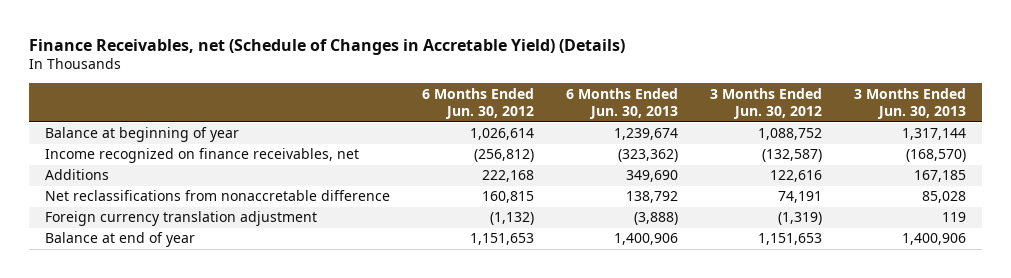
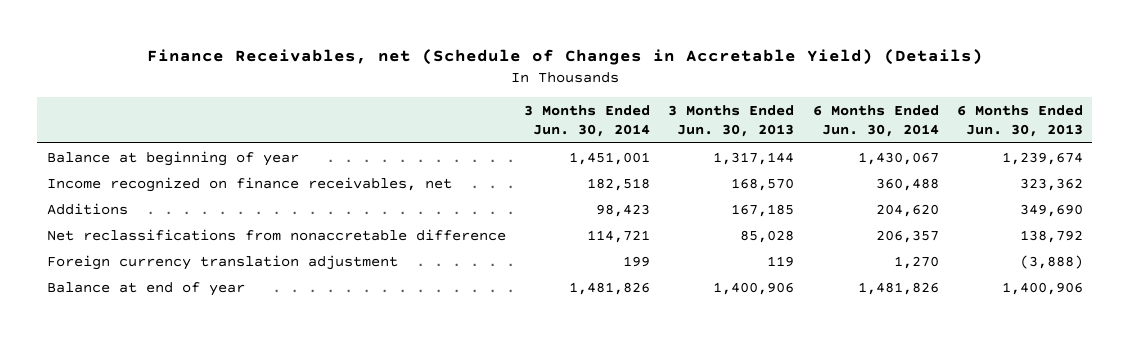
[422,87,535,119] 6 Months Ended Jun. 30, 2012 -> none
[710,87,823,119] 3 Months Ended Jun. 30, 2012 -> none
none -> [523,104,650,138] 3 Months Ended Jun. 30, 2014
none -> [812,104,939,138] 6 Months Ended Jun. 30, 2014
[618,149,679,163] (323,362) -> [1019,177,1083,191] 323,362
[906,149,967,163] (168,570) -> [731,177,795,191] 168,570

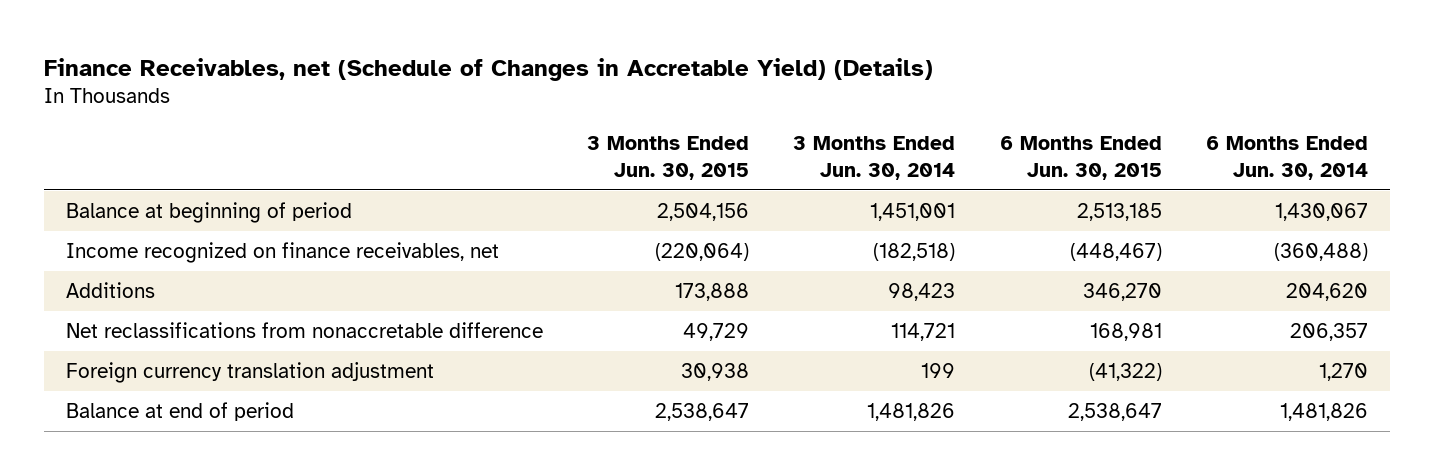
[668,104,795,138] 3 Months Ended Jun. 30, 2013 -> none
[956,104,1083,138] 6 Months Ended Jun. 30, 2013 -> none
none -> [587,136,750,180] 3 Months Ended Jun. 30, 2015
none -> [999,136,1162,180] 6 Months Ended Jun. 30, 2015
[46,150,299,166] Balance at beginning of year -> [65,202,352,224] Balance at beginning of period
[586,177,650,191] 182,518 -> [873,243,956,262] (182,518)
[875,177,939,191] 360,488 -> [1273,243,1368,262] (360,488)
[46,281,245,296] Balance at end of year -> [65,402,294,422] Balance at end of period

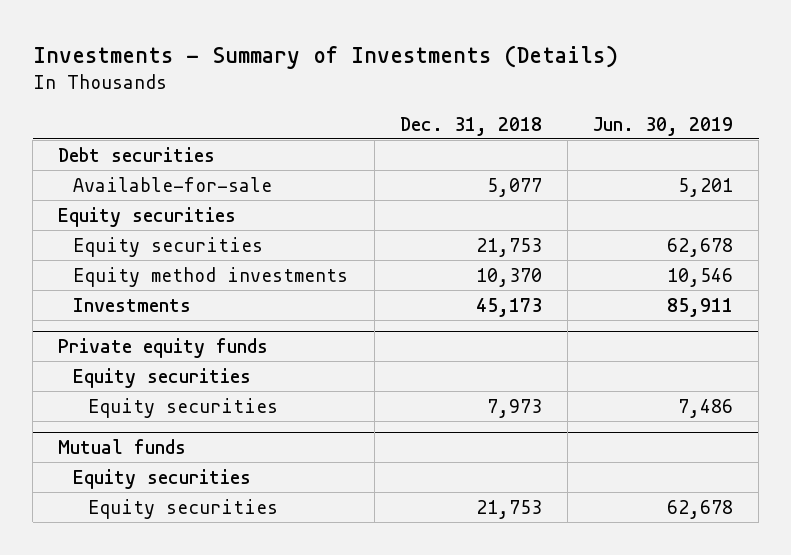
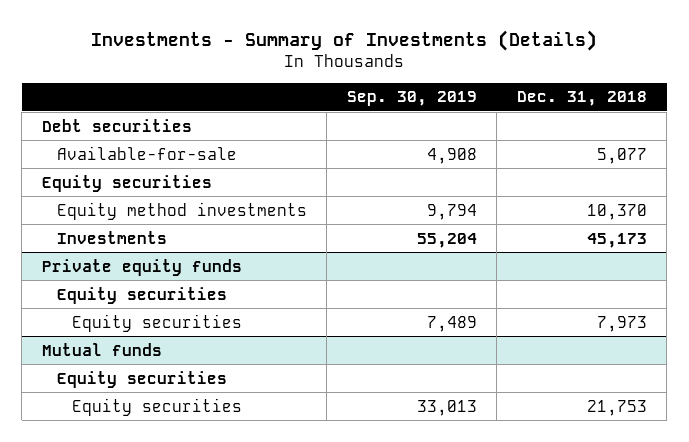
[593,116,734,136] Jun. 30, 2019 -> none
none -> [346,91,477,107] Sep. 30, 2019
[73,236,264,257] Equity securities -> none

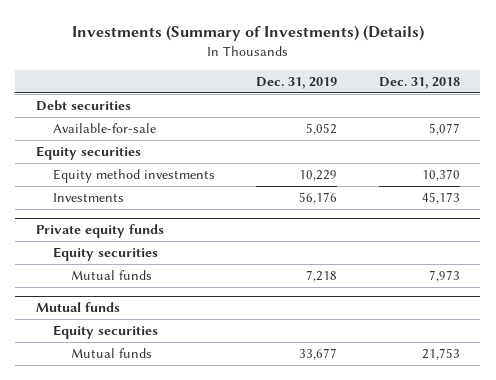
[91,29,598,51] Investments - Summary of Investments (Details) -> [71,24,424,41] Investments (Summary of Investments) (Details)
[346,91,477,107] Sep. 30, 2019 -> none
none -> [256,76,338,89] Dec. 31, 2019
[71,313,242,332] Equity securities -> [70,270,152,281] Mutual funds
[71,397,242,416] Equity securities -> [70,348,152,359] Mutual funds

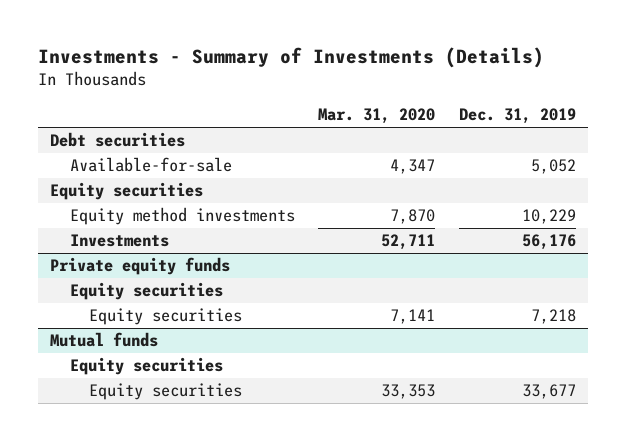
[71,24,424,41] Investments (Summary of Investments) (Details) -> [38,47,545,69] Investments - Summary of Investments (Details)
[378,76,460,89] Dec. 31, 2018 -> none
none -> [318,108,436,125] Mar. 31, 2020
[70,270,152,281] Mutual funds -> [89,308,243,326] Equity securities
[70,348,152,359] Mutual funds -> [89,383,243,401] Equity securities

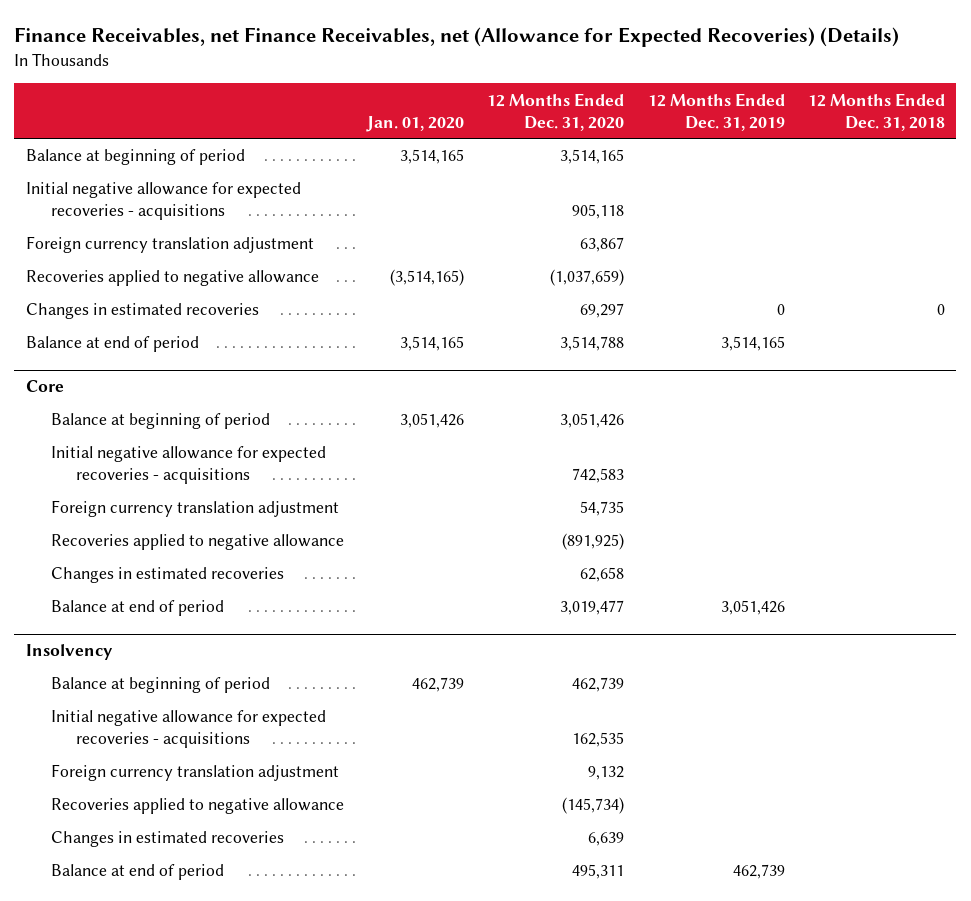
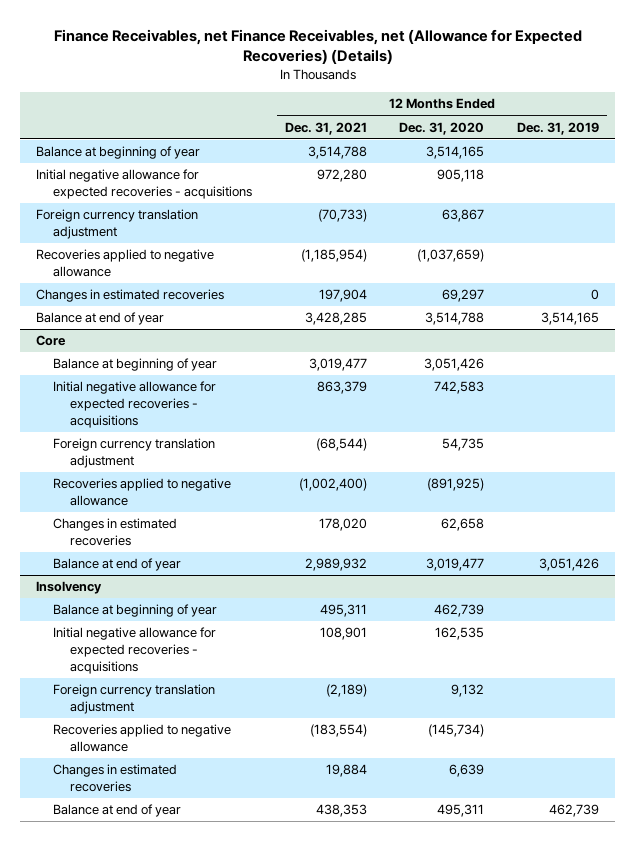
[366,115,465,132] Jan. 01, 2020 -> none
[807,92,945,131] 12 Months Ended Dec. 31, 2018 -> none
none -> [284,121,367,135] Dec. 31, 2021
[25,149,245,166] Balance at beginning of period -> [36,146,201,160] Balance at beginning of year
[25,336,199,353] Balance at end of period -> [36,312,165,326] Balance at end of year
[51,413,271,430] Balance at beginning of period -> [53,358,218,372] Balance at beginning of year
[51,600,225,617] Balance at end of period -> [53,558,182,572] Balance at end of year
[51,677,271,694] Balance at beginning of period -> [53,604,218,618] Balance at beginning of year
[51,864,225,881] Balance at end of period -> [53,804,182,818] Balance at end of year

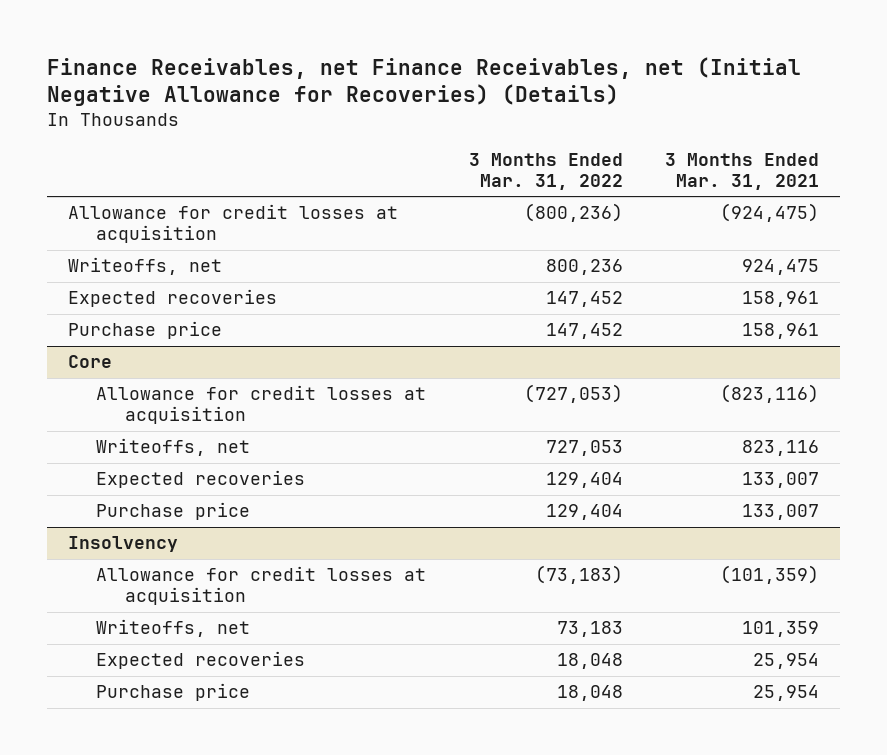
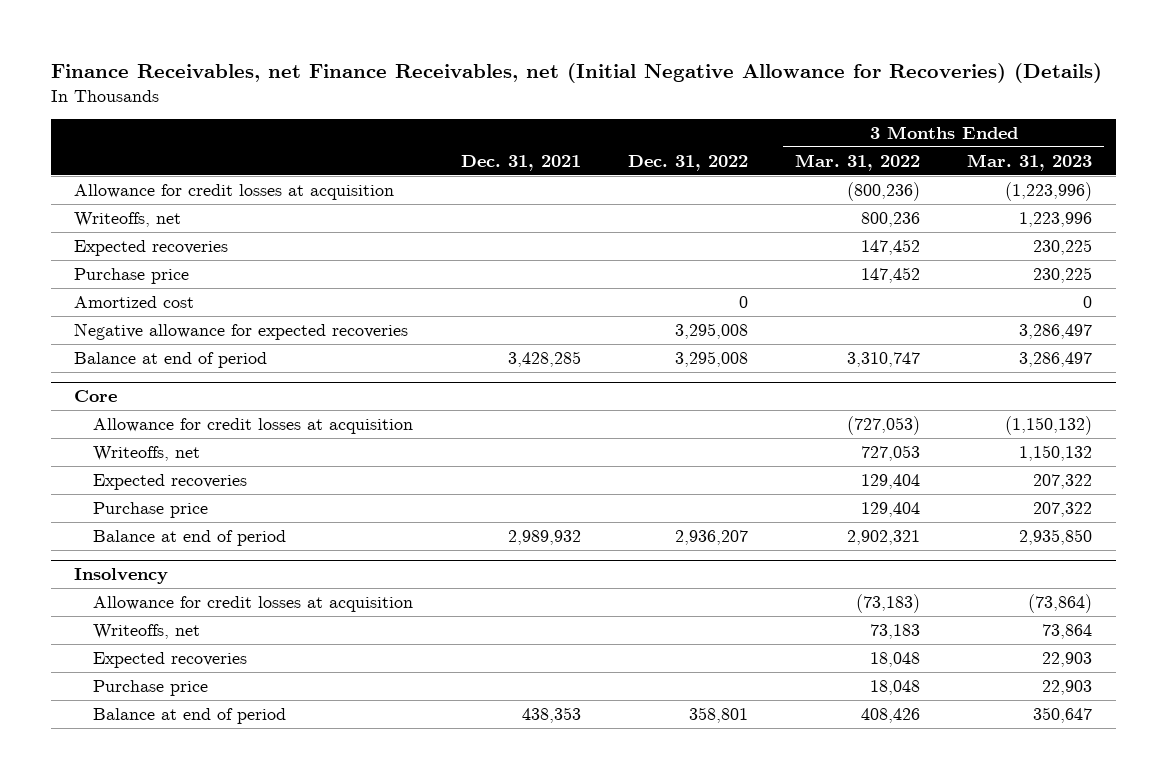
[664,153,819,190] 3 Months Ended Mar. 31, 2021 -> none
none -> [460,154,581,171] Dec. 31, 2021
none -> [627,154,748,171] Dec. 31, 2022
none -> [967,153,1093,171] Mar. 31, 2023
none -> [74,295,195,308] Amortized cost
none -> [74,322,409,340] Negative allowance for expected recoveries
none -> [74,351,268,368] Balance at end of period
none -> [93,529,287,546] Balance at end of period
none -> [93,707,287,724] Balance at end of period

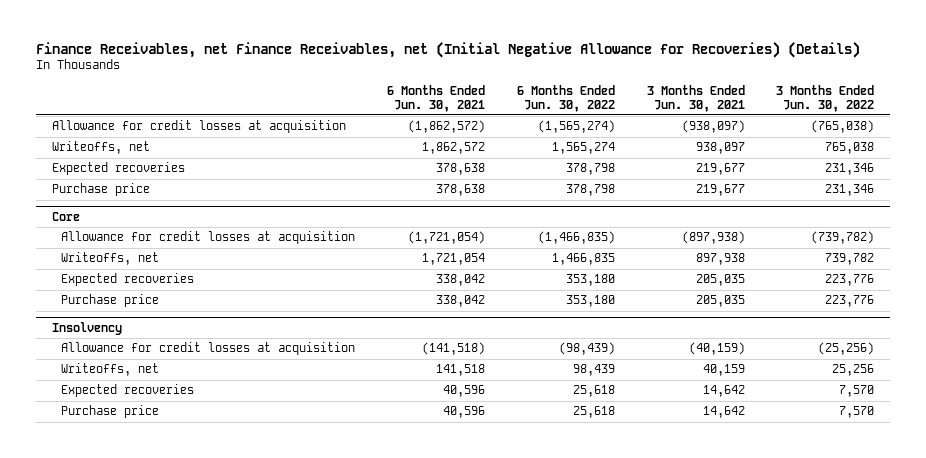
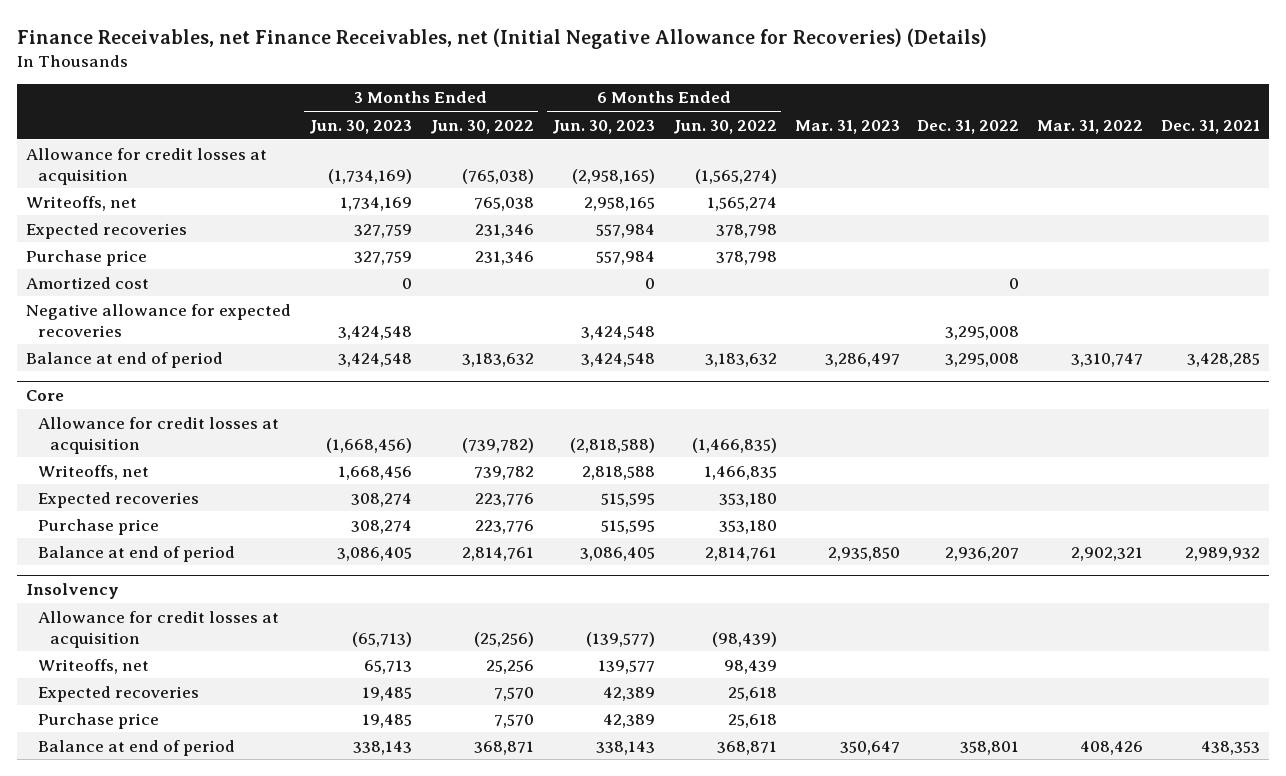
[387,85,486,112] 6 Months Ended Jun. 30, 2021 -> none
[646,85,745,112] 3 Months Ended Jun. 30, 2021 -> none
none -> [308,119,412,134] Jun. 30, 2023
none -> [551,119,655,134] Jun. 30, 2023
none -> [794,119,900,134] Mar. 31, 2023
none -> [917,119,1020,134] Dec. 31, 2022
none -> [1037,119,1144,134] Mar. 31, 2022
none -> [1161,119,1261,134] Dec. 31, 2021
none -> [25,276,149,289] Amortized cost
none -> [25,303,291,337] Negative allowance for expected recoveries
none -> [25,351,223,368] Balance at end of period
none -> [38,545,236,562] Balance at end of period
none -> [38,739,236,756] Balance at end of period

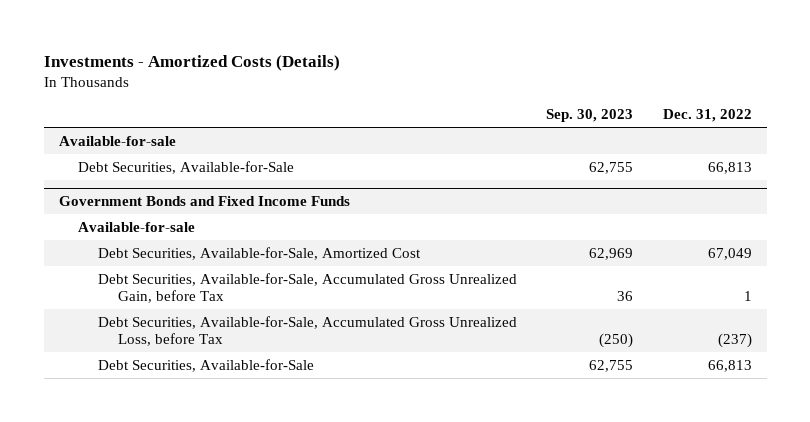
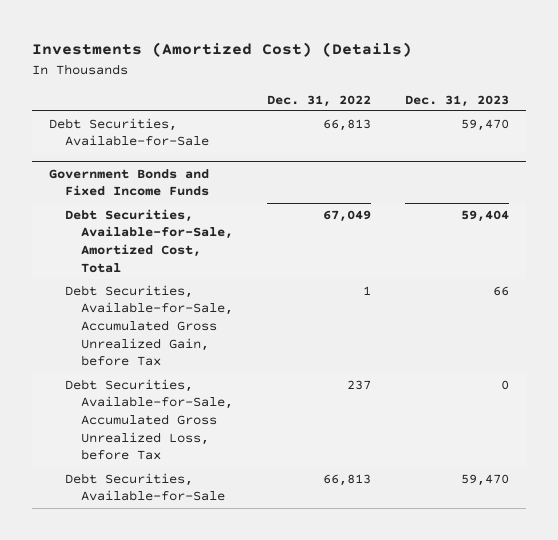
[43,54,340,71] Investments - Amortized Costs (Details) -> [32,42,413,58] Investments (Amortized Cost) (Details)
[546,109,634,123] Sep. 30, 2023 -> none
none -> [404,94,509,107] Dec. 31, 2023
[58,135,176,146] Available-for-sale -> none
[78,221,196,232] Available-for-sale -> none
[97,246,421,260] Debt Securities, Available-for-Sale, Amortized Cost -> [65,208,234,273] Debt Securities, Available-for-Sale, Amortized Cost, Total
[717,332,752,348] (237) -> [347,379,372,390] 237

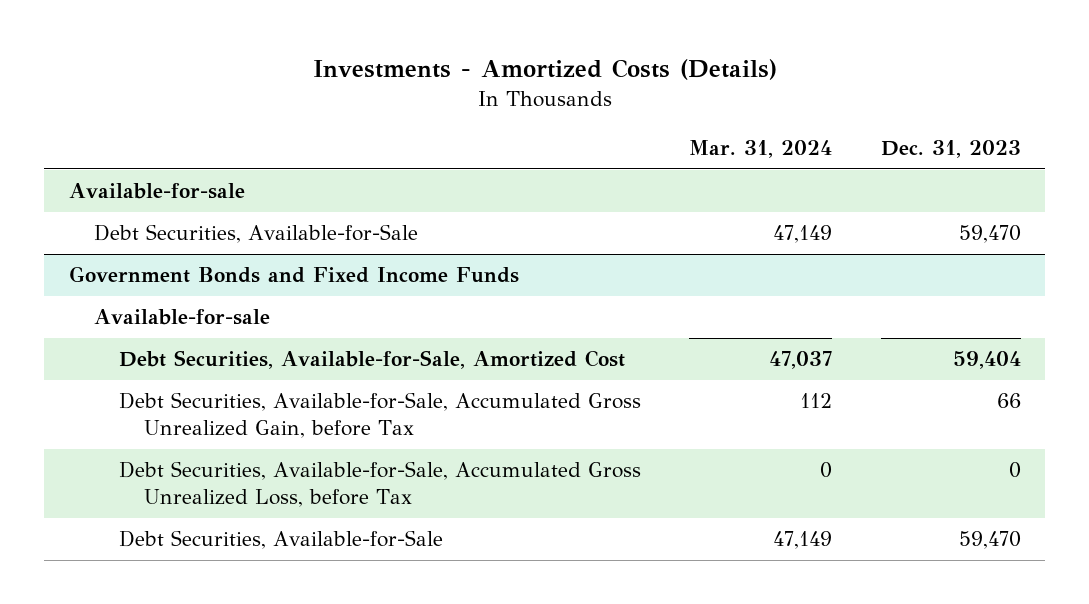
[32,42,413,58] Investments (Amortized Cost) (Details) -> [312,59,777,81] Investments - Amortized Costs (Details)
[267,94,372,107] Dec. 31, 2022 -> none
none -> [689,140,833,159] Mar. 31, 2024
none -> [68,183,245,200] Available-for-sale
none -> [93,309,270,326] Available-for-sale
[65,208,234,273] Debt Securities, Available-for-Sale, Amortized Cost, Total -> [119,350,626,370] Debt Securities, Available-for-Sale, Amortized Cost

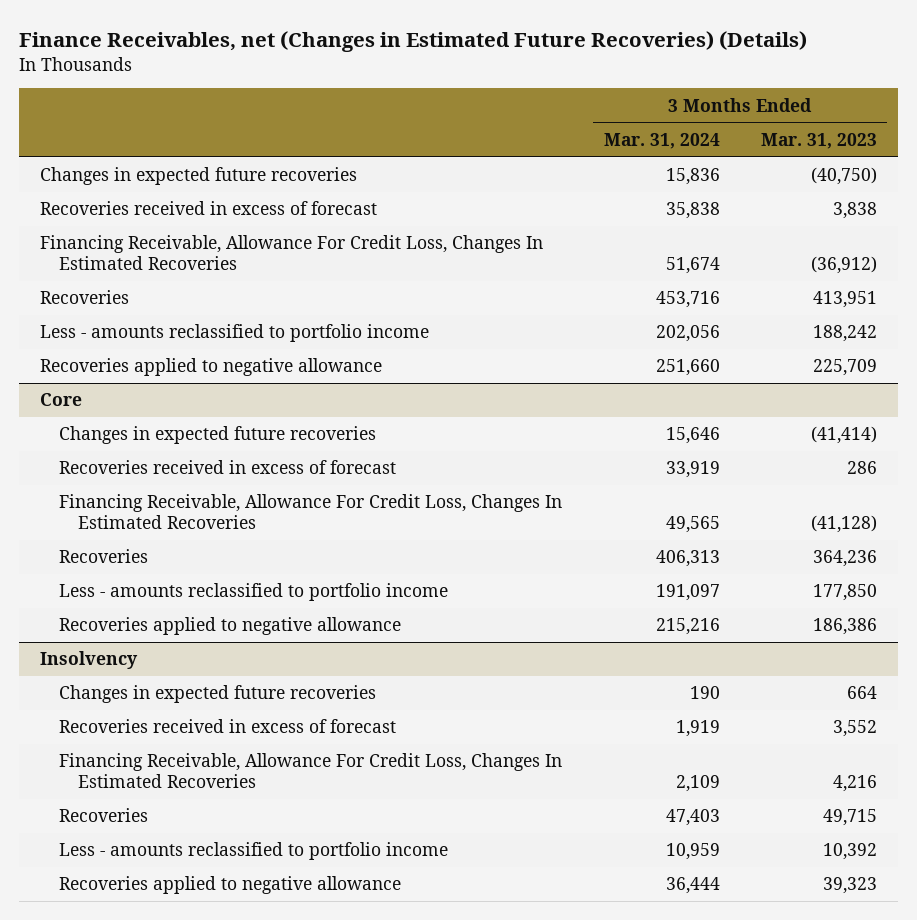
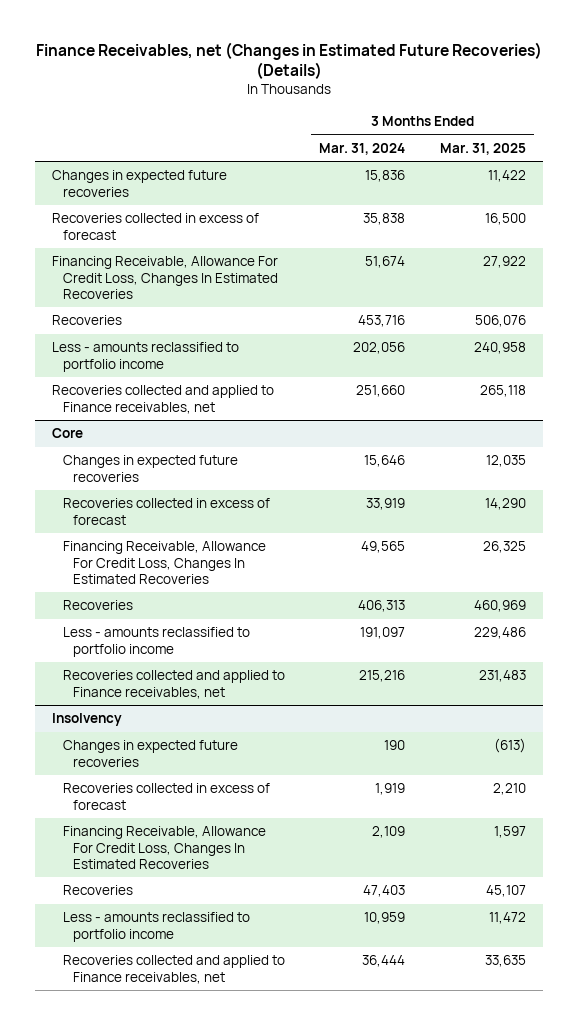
[761,133,878,150] Mar. 31, 2023 -> none
none -> [439,142,526,155] Mar. 31, 2025
[40,201,378,216] Recoveries received in excess of forecast -> [52,213,260,240] Recoveries collected in excess of forecast
[40,358,383,377] Recoveries applied to negative allowance -> [52,385,275,414] Recoveries collected and applied to Finance receivables, net
[59,460,397,475] Recoveries received in excess of forecast -> [62,498,270,525] Recoveries collected in excess of forecast
[59,617,402,636] Recoveries applied to negative allowance -> [62,670,285,699] Recoveries collected and applied to Finance receivables, net
[59,719,397,734] Recoveries received in excess of forecast -> [62,783,270,810] Recoveries collected in excess of forecast
[59,876,402,895] Recoveries applied to negative allowance -> [62,955,285,984] Recoveries collected and applied to Finance receivables, net

